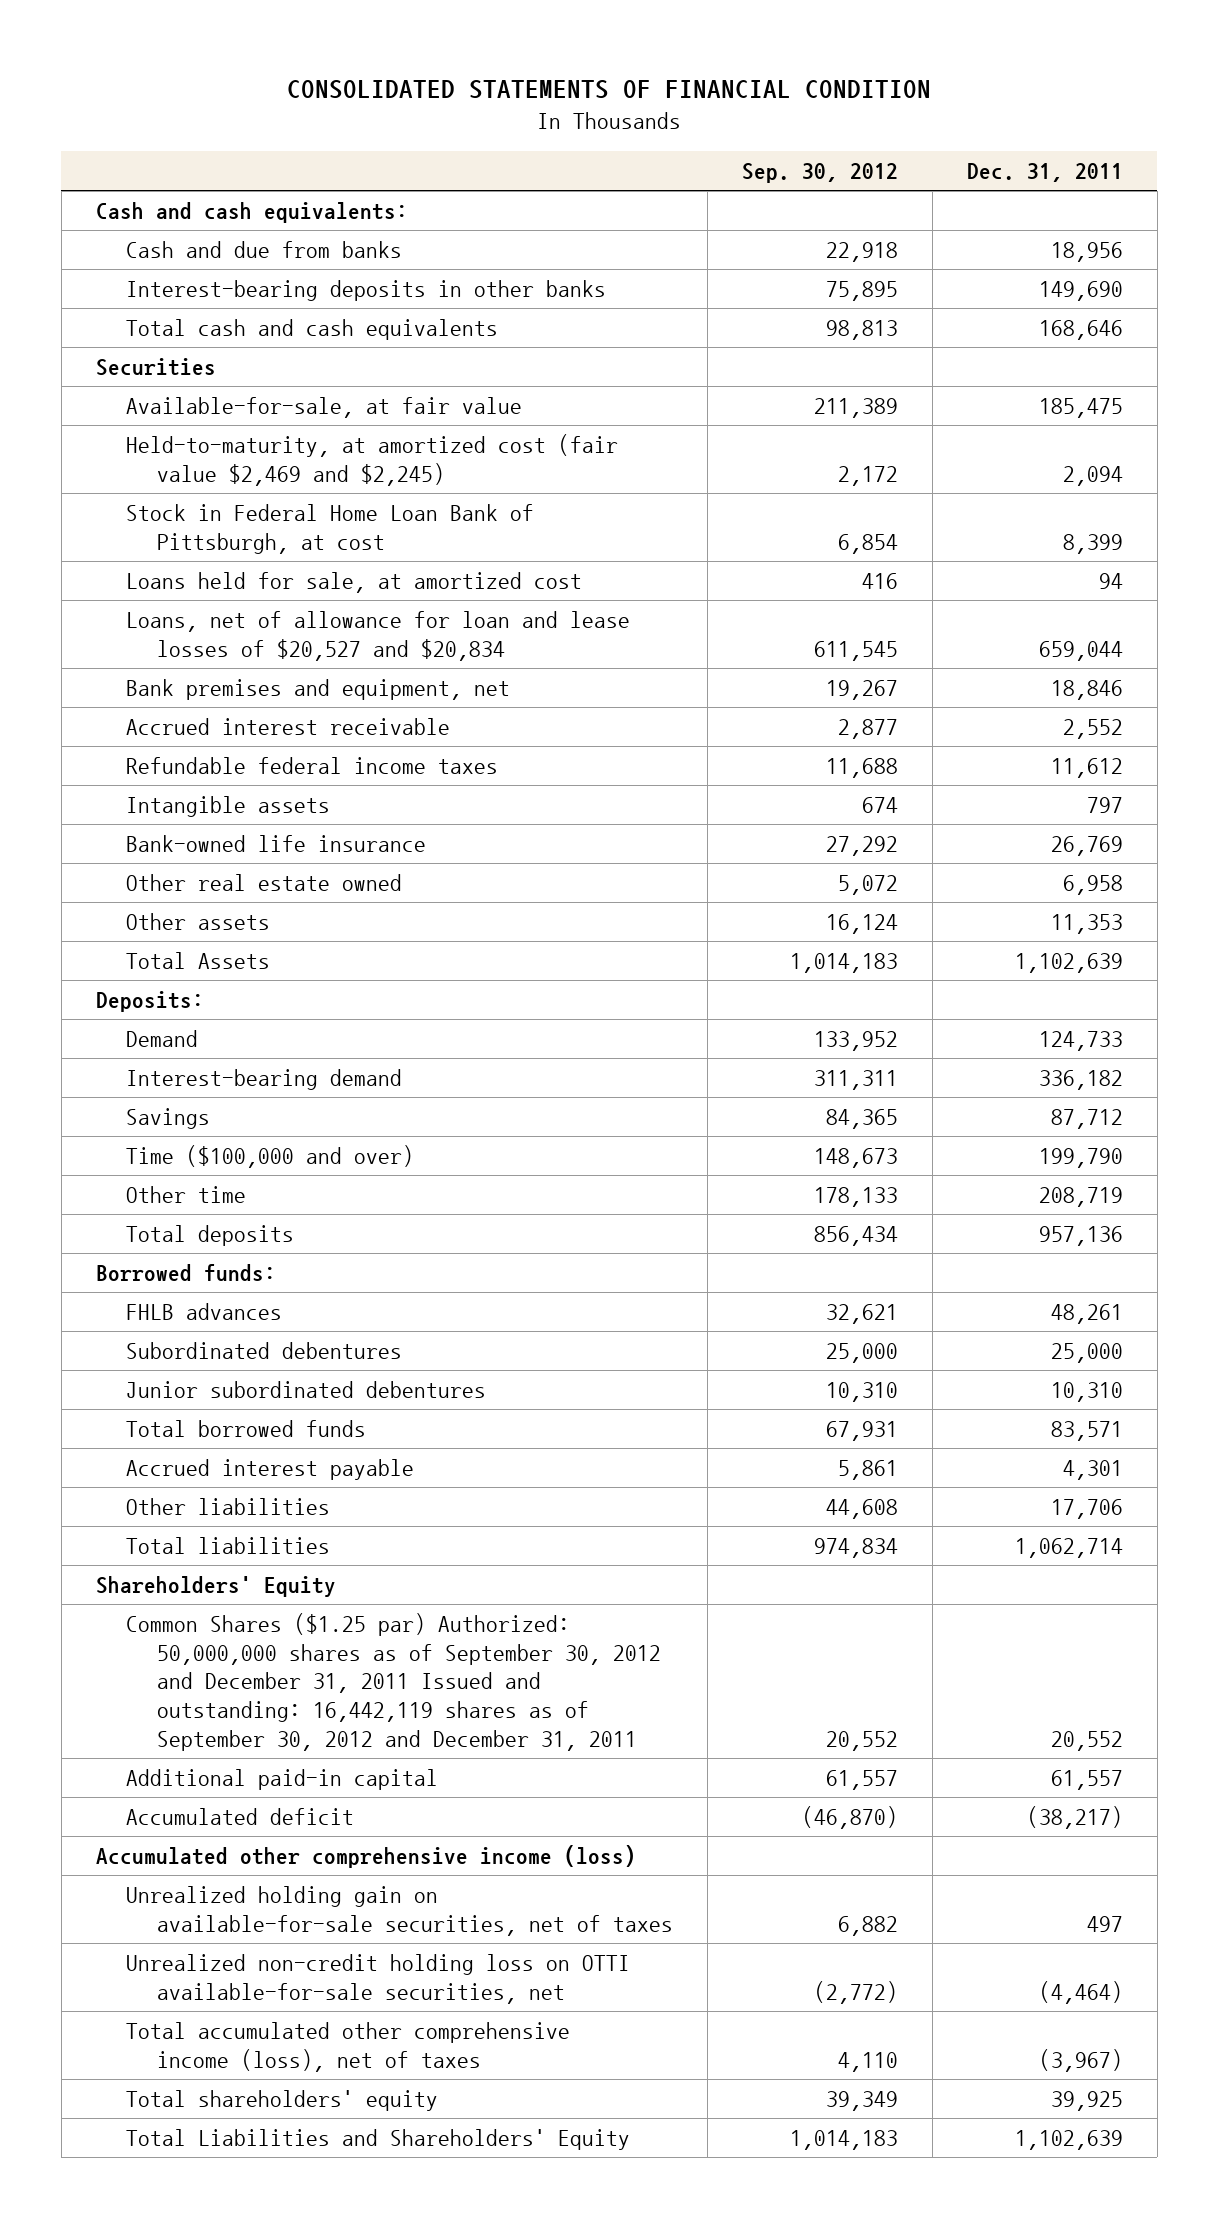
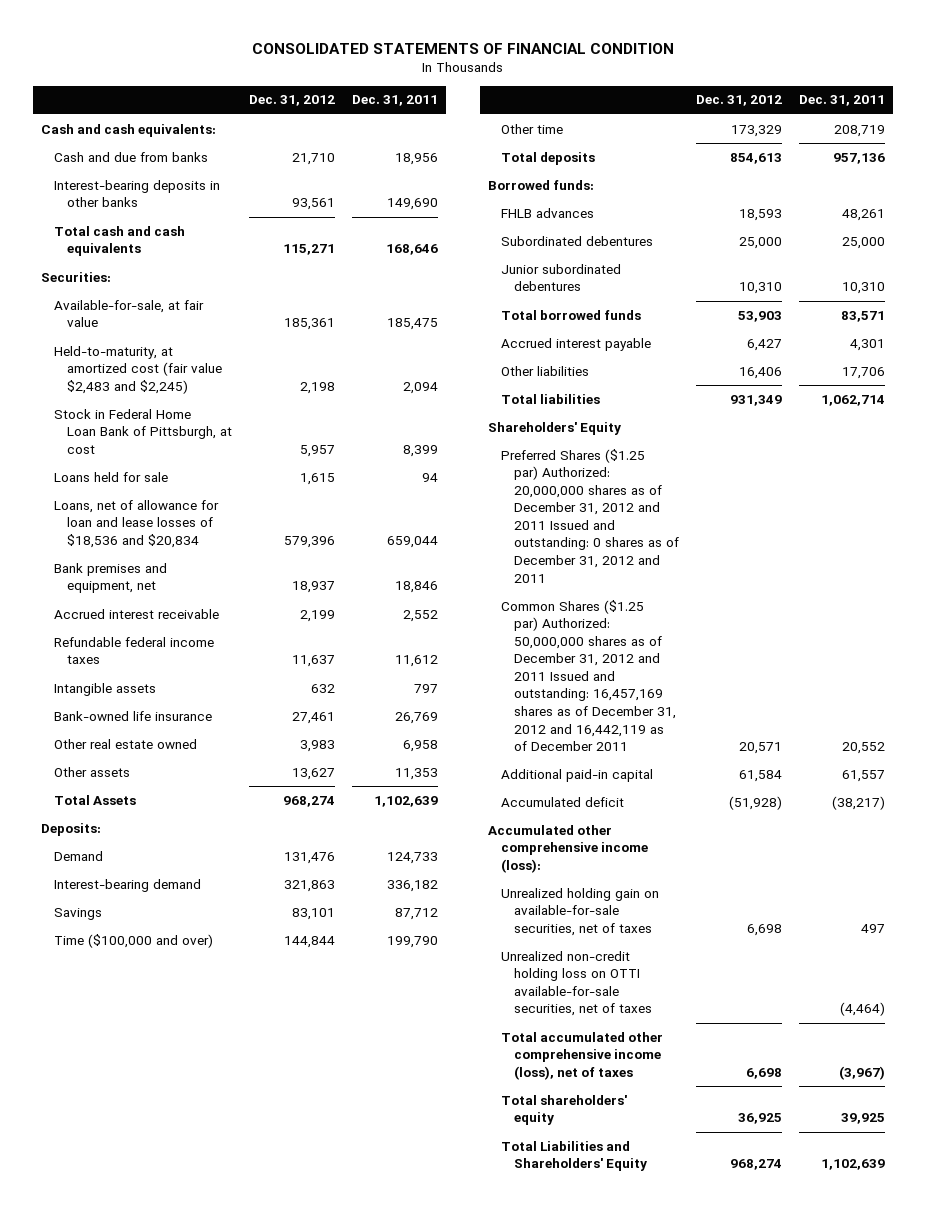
[741,163,898,184] Sep. 30, 2012 -> none
none -> [248,95,335,107] Dec. 31, 2012
[95,357,216,376] Securities -> [41,271,112,282] Securities:
[126,433,619,486] Held-to-maturity, at amortized cost (fair value $2,469 and $2,245) -> [54,345,222,394] Held-to-maturity, at amortized cost (fair value $2,483 and $2,245)
[126,571,583,593] Loans held for sale, at amortized cost -> [54,471,169,482] Loans held for sale
[126,610,631,661] Loans, net of allowance for loan and lease losses of $20,527 and $20,834 -> [54,499,220,548] Loans, net of allowance for loan and lease losses of $18,536 and $20,834
none -> [501,448,680,583] Preferred Shares ($1.25 par) Authorized: 20,000,000 shares as of December 31, 2012 and 2011 Issued and outstanding: 0 shares as of December 31, 2012 and 2011
[126,1612,661,1752] Common Shares ($1.25 par) Authorized: 50,000,000 shares as of September 30, 2012 and December 31, 2011 Issued and outstanding: 16,442,119 shares as of September 30, 2012 and December 31, 2011 -> [501,599,677,752] Common Shares ($1.25 par) Authorized: 50,000,000 shares as of December 31, 2012 and 2011 Issued and outstanding: 16,457,169 shares as of December 31, 2012 and 16,442,119 as of December 2011
[95,1844,636,1868] Accumulated other comprehensive income (loss) -> [488,824,649,873] Accumulated other comprehensive income (loss):
[126,1953,631,2004] Unrealized non-credit holding loss on OTTI available-for-sale securities, net -> [501,950,653,1017] Unrealized non-credit holding loss on OTTI available-for-sale securities, net of taxes

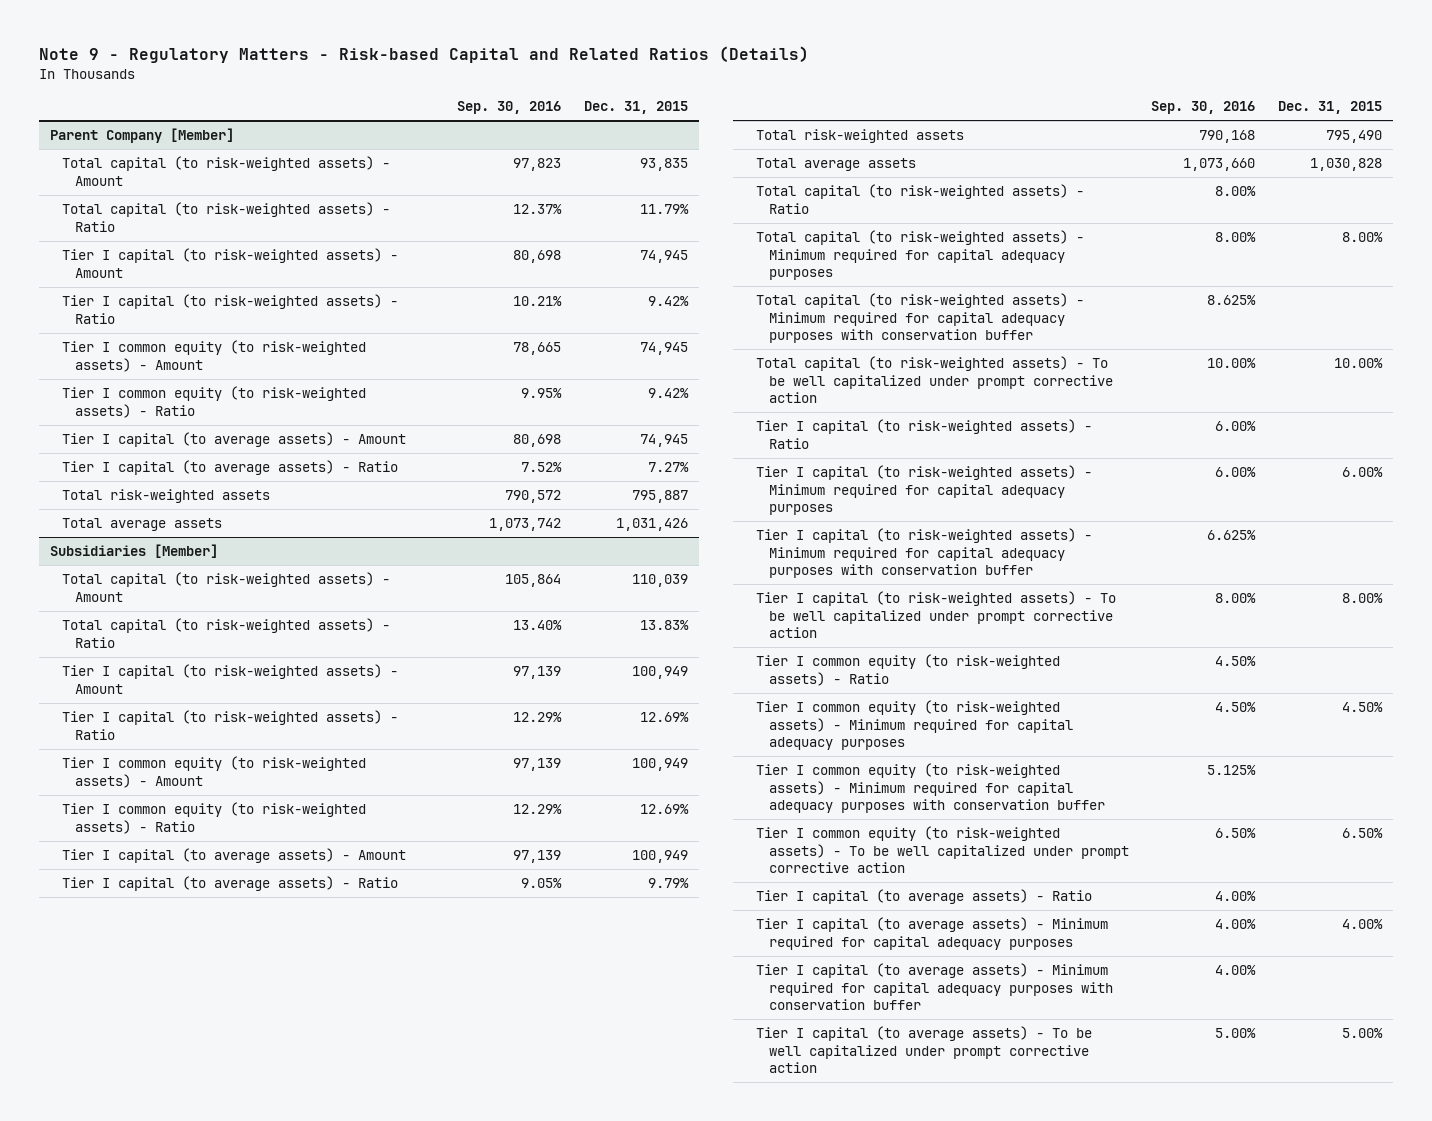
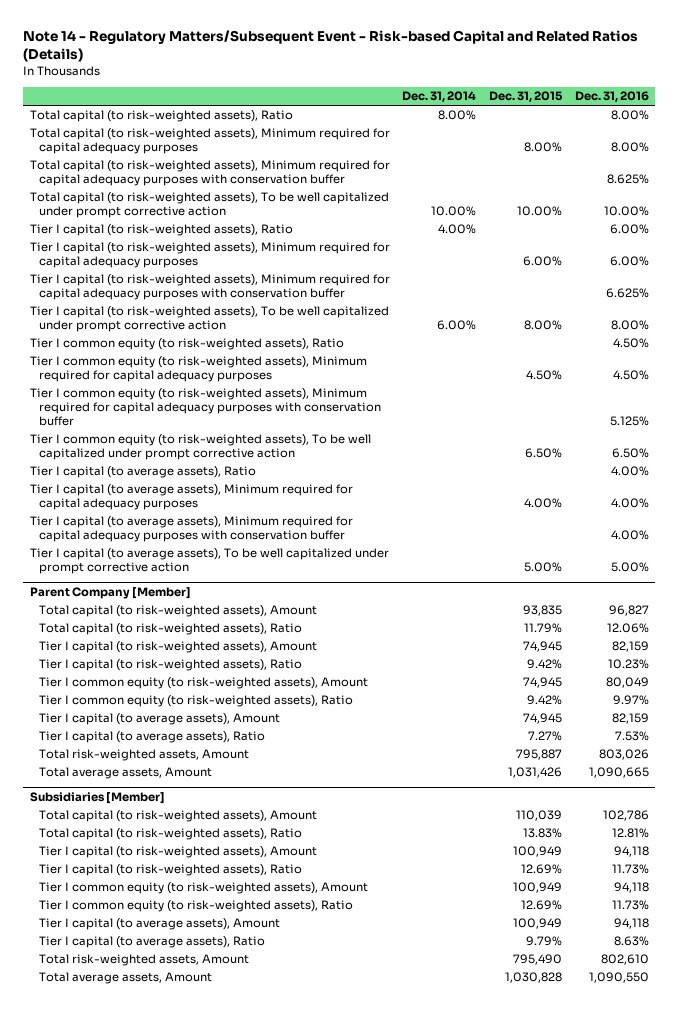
[39,46,810,64] Note 9 - Regulatory Matters - Risk-based Capital and Related Ratios (Details) -> [23,30,639,63] Note 14 - Regulatory Matters/Subsequent Event - Risk-based Capital and Related Ratios (Details)
[457,101,562,115] Sep. 30, 2016 -> none
none -> [402,91,477,103] Dec. 31, 2014
none -> [575,91,650,103] Dec. 31, 2016
none -> [29,110,293,123] Total capital (to risk-weighted assets), Ratio
none -> [29,128,390,155] Total capital (to risk-weighted assets), Minimum required for capital adequacy purposes
none -> [29,160,390,187] Total capital (to risk-weighted assets), Minimum required for capital adequacy purposes with conservation buffer
none -> [29,192,389,219] Total capital (to risk-weighted assets), To be well capitalized under prompt corrective action
none -> [29,224,293,237] Tier I capital (to risk-weighted assets), Ratio
none -> [29,242,390,269] Tier I capital (to risk-weighted assets), Minimum required for capital adequacy purposes
none -> [29,274,390,301] Tier I capital (to risk-weighted assets), Minimum required for capital adequacy purposes with conservation buffer
none -> [29,306,389,333] Tier I capital (to risk-weighted assets), To be well capitalized under prompt corrective action
none -> [29,338,344,351] Tier I common equity (to risk-weighted assets), Ratio
none -> [29,356,367,383] Tier I common equity (to risk-weighted assets), Minimum required for capital adequacy purposes
none -> [29,388,381,426] Tier I common equity (to risk-weighted assets), Minimum required for capital adequacy purposes with conservation buffer
none -> [29,434,371,461] Tier I common equity (to risk-weighted assets), To be well capitalized under prompt corrective action
none -> [29,466,256,479] Tier I capital (to average assets), Ratio
none -> [29,484,353,511] Tier I capital (to average assets), Minimum required for capital adequacy purposes
none -> [29,516,353,543] Tier I capital (to average assets), Minimum required for capital adequacy purposes with conservation buffer
none -> [29,548,389,575] Tier I capital (to average assets), To be well capitalized under prompt corrective action
[62,156,391,186] Total capital (to risk-weighted assets) - Amount -> [38,605,317,618] Total capital (to risk-weighted assets), Amount
[62,202,391,232] Total capital (to risk-weighted assets) - Ratio -> [38,623,302,636] Total capital (to risk-weighted assets), Ratio
[62,248,399,278] Tier I capital (to risk-weighted assets) - Amount -> [38,641,317,654] Tier I capital (to risk-weighted assets), Amount
[62,294,399,324] Tier I capital (to risk-weighted assets) - Ratio -> [38,659,302,672] Tier I capital (to risk-weighted assets), Ratio
[62,340,367,372] Tier I common equity (to risk-weighted assets) - Amount -> [38,677,368,690] Tier I common equity (to risk-weighted assets), Amount
[62,386,367,418] Tier I common equity (to risk-weighted assets) - Ratio -> [38,695,353,708] Tier I common equity (to risk-weighted assets), Ratio
[62,432,407,448] Tier I capital (to average assets) - Amount -> [38,713,280,726] Tier I capital (to average assets), Amount
[62,460,399,476] Tier I capital (to average assets) - Ratio -> [38,731,265,744] Tier I capital (to average assets), Ratio
[62,489,271,504] Total risk-weighted assets -> [38,749,249,762] Total risk-weighted assets, Amount
[62,518,223,532] Total average assets -> [38,767,212,780] Total average assets, Amount
[756,184,1085,214] Total capital (to risk-weighted assets) - Ratio -> none
[756,230,1085,281] Total capital (to risk-weighted assets) - Minimum required for capital adequacy purposes -> none
[756,293,1085,344] Total capital (to risk-weighted assets) - Minimum required for capital adequacy purposes with conservation buffer -> none
[756,356,1113,404] Total capital (to risk-weighted assets) - To be well capitalized under prompt corrective action -> none
[756,419,1093,449] Tier I capital (to risk-weighted assets) - Ratio -> none
[756,465,1093,516] Tier I capital (to risk-weighted assets) - Minimum required for capital adequacy purposes -> none
[756,528,1093,579] Tier I capital (to risk-weighted assets) - Minimum required for capital adequacy purposes with conservation buffer -> none
[756,591,1117,639] Tier I capital (to risk-weighted assets) - To be well capitalized under prompt corrective action -> none
[756,654,1061,686] Tier I common equity (to risk-weighted assets) - Ratio -> none
[756,700,1073,751] Tier I common equity (to risk-weighted assets) - Minimum required for capital adequacy purposes -> none
[756,763,1105,814] Tier I common equity (to risk-weighted assets) - Minimum required for capital adequacy purposes with conservation buffer -> none
[756,826,1129,874] Tier I common equity (to risk-weighted assets) - To be well capitalized under prompt corrective action -> none
[756,889,1093,905] Tier I capital (to average assets) - Ratio -> none
[756,917,1109,950] Tier I capital (to average assets) - Minimum required for capital adequacy purposes -> none
[756,963,1113,1011] Tier I capital (to average assets) - Minimum required for capital adequacy purposes with conservation buffer -> none
[756,1026,1093,1074] Tier I capital (to average assets) - To be well capitalized under prompt corrective action -> none
[62,572,391,602] Total capital (to risk-weighted assets) - Amount -> [38,810,317,823] Total capital (to risk-weighted assets), Amount
[62,618,391,648] Total capital (to risk-weighted assets) - Ratio -> [38,828,302,841] Total capital (to risk-weighted assets), Ratio
[62,664,399,694] Tier I capital (to risk-weighted assets) - Amount -> [38,846,317,859] Tier I capital (to risk-weighted assets), Amount
[62,710,399,740] Tier I capital (to risk-weighted assets) - Ratio -> [38,864,302,877] Tier I capital (to risk-weighted assets), Ratio
[62,756,367,788] Tier I common equity (to risk-weighted assets) - Amount -> [38,882,368,895] Tier I common equity (to risk-weighted assets), Amount
[62,802,367,834] Tier I common equity (to risk-weighted assets) - Ratio -> [38,900,353,913] Tier I common equity (to risk-weighted assets), Ratio
[62,848,407,864] Tier I capital (to average assets) - Amount -> [38,918,280,931] Tier I capital (to average assets), Amount
[62,876,399,892] Tier I capital (to average assets) - Ratio -> [38,936,265,949] Tier I capital (to average assets), Ratio
[756,129,965,144] Total risk-weighted assets -> [38,954,249,967] Total risk-weighted assets, Amount
[756,158,917,172] Total average assets -> [38,972,212,985] Total average assets, Amount

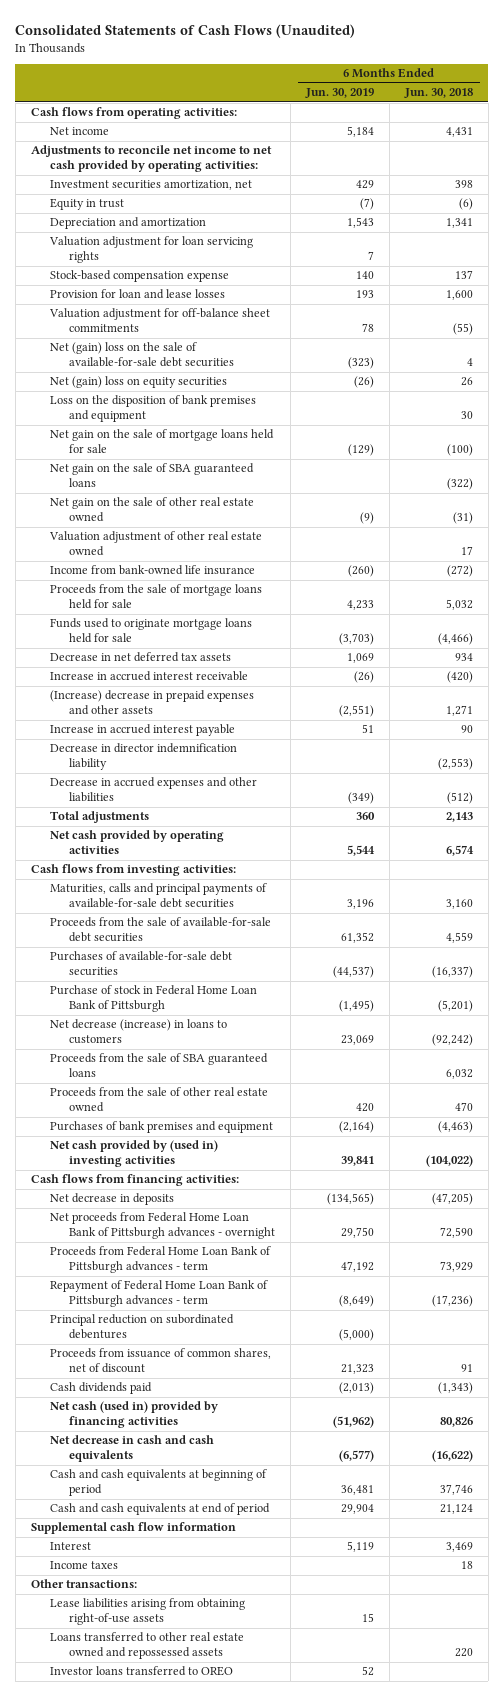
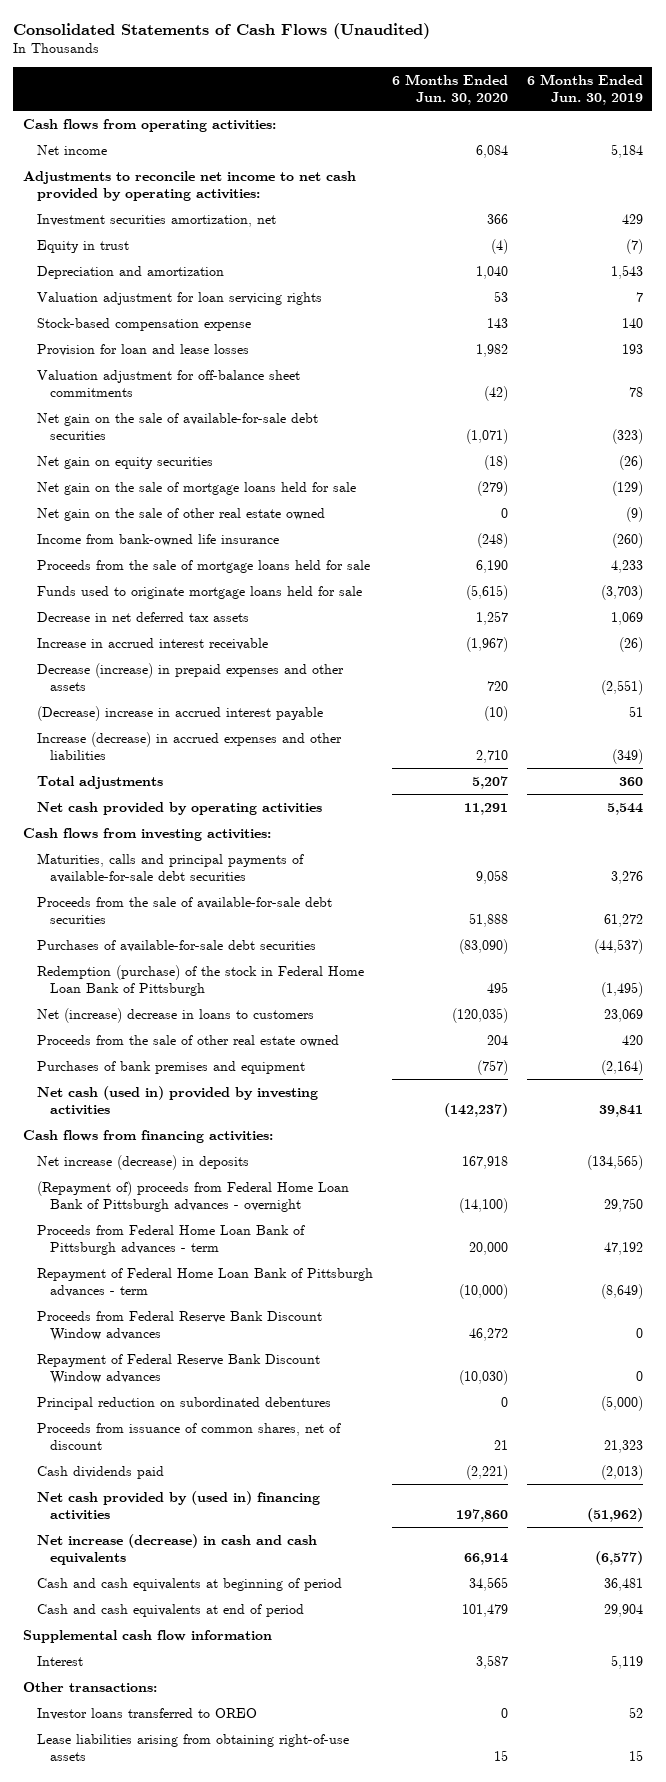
[403,88,473,99] Jun. 30, 2018 -> none
none -> [391,73,508,105] 6 Months Ended Jun. 30, 2020
[49,395,256,423] Loss on the disposition of bank premises and equipment -> none
[49,342,234,368] Net (gain) loss on the sale of available-for-sale debt securities -> [36,412,318,440] Net gain on the sale of available-for-sale debt securities
[49,376,227,389] Net (gain) loss on equity securities -> [36,455,213,469] Net gain on equity securities
[49,463,254,488] Net gain on the sale of SBA guaranteed loans -> none
[48,531,262,557] Valuation adjustment of other real estate owned -> none
[49,743,237,771] Decrease in director indemnification liability -> none
[49,690,254,716] (Increase) decrease in prepaid expenses and other assets -> [36,662,344,691] Decrease (increase) in prepaid expenses and other assets
[49,724,235,737] Increase in accrued interest payable -> [36,705,323,721] (Decrease) increase in accrued interest payable
[49,777,257,803] Decrease in accrued expenses and other liabilities -> [36,731,342,760] Increase (decrease) in accrued expenses and other liabilities
[346,899,374,910] 3,196 -> [610,870,643,884] 3,276
[340,932,374,944] 61,352 -> [603,913,643,927] 61,272
[49,1053,268,1078] Proceeds from the sale of SBA guaranteed loans -> none
[49,985,257,1013] Purchase of stock in Federal Home Loan Bank of Pittsburgh -> [36,964,364,996] Redemption (purchase) of the stock in Federal Home Loan Bank of Pittsburgh
[49,1019,227,1045] Net decrease (increase) in loans to customers -> [36,1007,314,1023] Net (increase) decrease in loans to customers
[49,1140,218,1168] Net cash provided by (used in) investing activities -> [36,1085,318,1115] Net cash (used in) provided by investing activities
[49,1193,174,1206] Net decrease in deposits -> [36,1154,249,1170] Net increase (decrease) in deposits
[49,1212,275,1240] Net proceeds from Federal Home Loan Bank of Pittsburgh advances - overnight -> [36,1180,349,1212] (Repayment of) proceeds from Federal Home Loan Bank of Pittsburgh advances - overnight
none -> [36,1310,322,1341] Proceeds from Federal Reserve Bank Discount Window advances
none -> [36,1353,320,1384] Repayment of Federal Reserve Bank Discount Window advances
[49,1401,218,1429] Net cash (used in) provided by financing activities -> [36,1490,320,1520] Net cash provided by (used in) financing activities
[49,1435,214,1463] Net decrease in cash and cash equivalents -> [36,1533,317,1565] Net increase (decrease) in cash and cash equivalents
[49,1561,118,1570] Income taxes -> none
[49,1632,244,1660] Loans transferred to other real estate owned and repossessed assets -> none
[49,1598,245,1626] Lease liabilities arising from obtaining right-of-use assets -> [36,1733,349,1761] Lease liabilities arising from obtaining right-of-use assets

